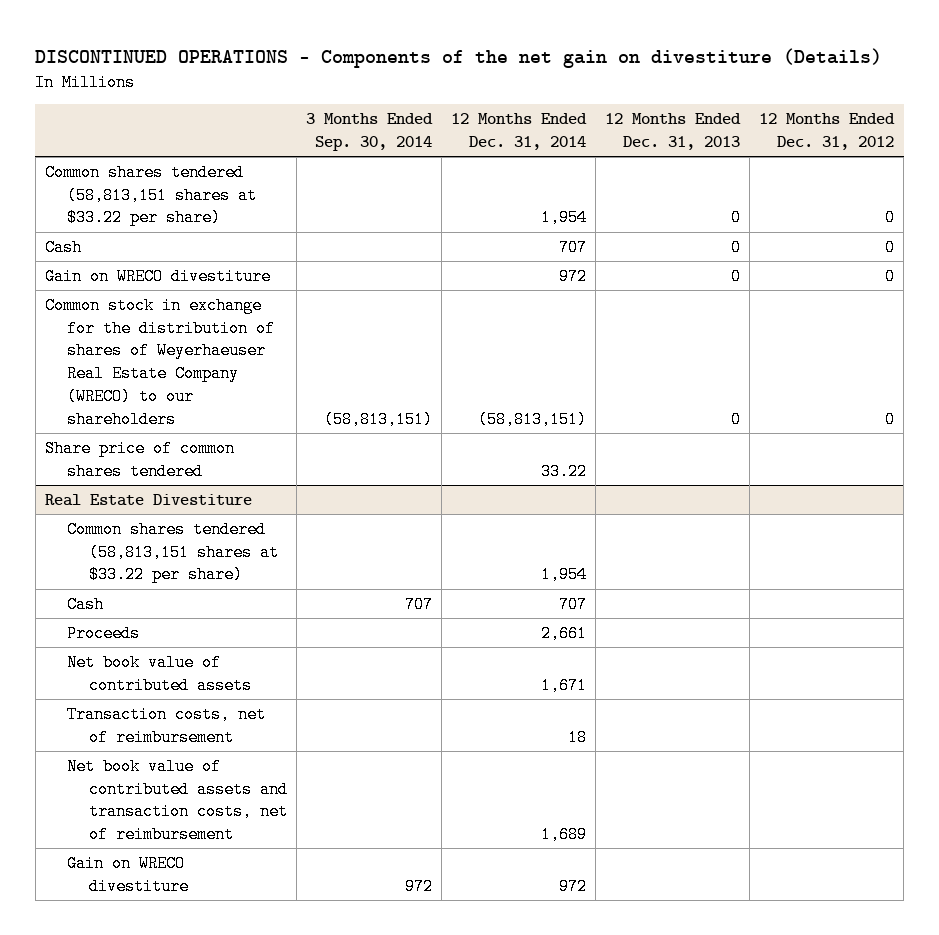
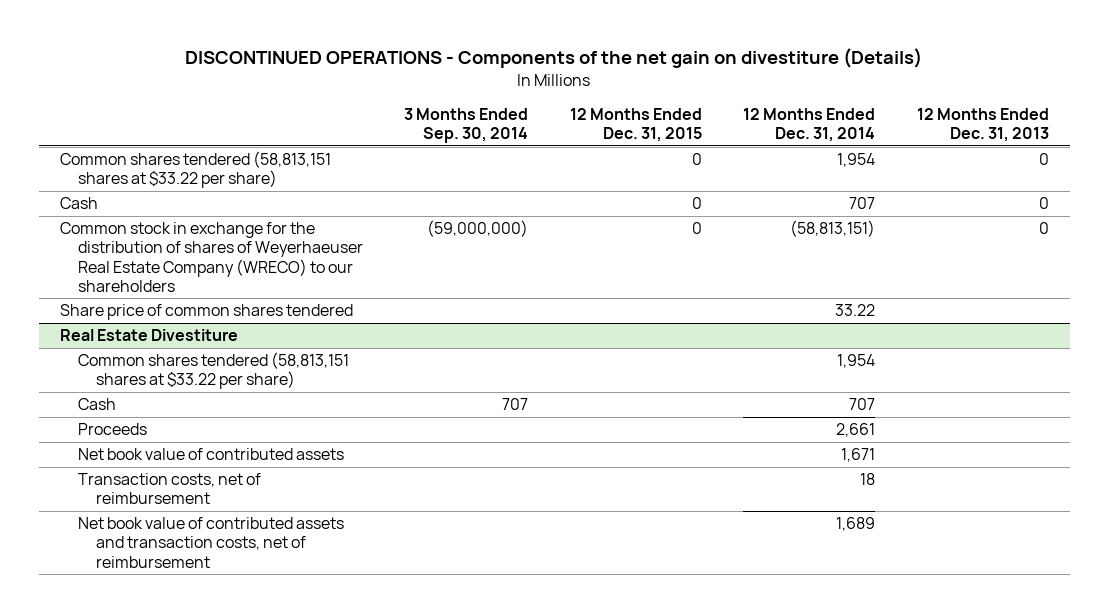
[759,113,896,151] 12 Months Ended Dec. 31, 2012 -> none
none -> [569,107,702,143] 12 Months Ended Dec. 31, 2015
[44,267,271,285] Gain on WRECO divestiture -> none
[324,410,434,428] (58,813,151) -> [427,220,529,238] (59,000,000)
[66,854,190,895] Gain on WRECO divestiture -> none

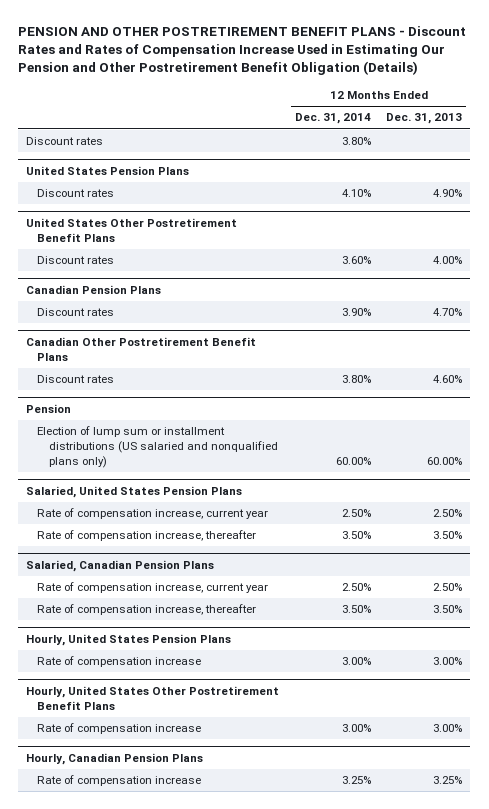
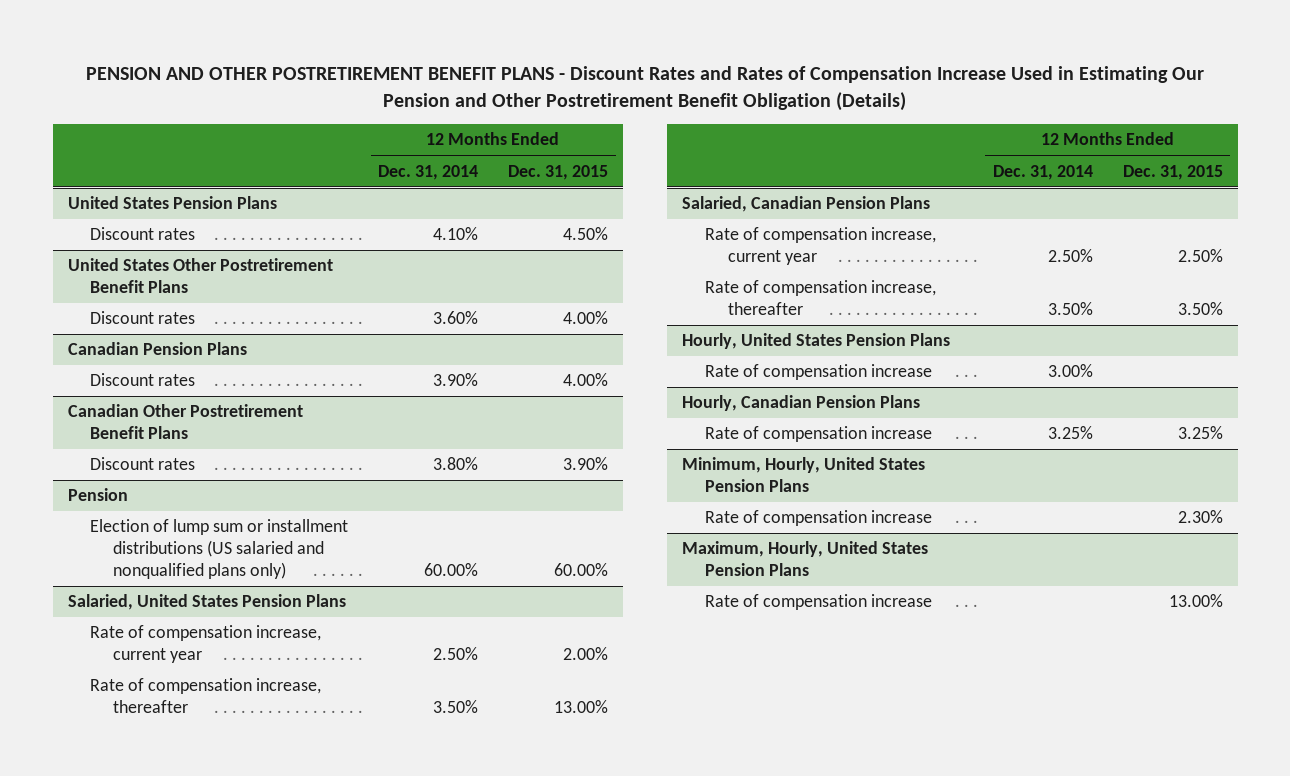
[386,113,463,125] Dec. 31, 2013 -> none
none -> [508,164,609,180] Dec. 31, 2015
[26,137,104,146] Discount rates -> none
[26,685,280,710] Hourly, United States Other Postretirement Benefit Plans -> none
[37,723,202,735] Rate of compensation increase -> none
none -> [682,457,926,493] Minimum, Hourly, United States Pension Plans
none -> [704,510,932,527] Rate of compensation increase
none -> [682,541,929,577] Maximum, Hourly, United States Pension Plans
none -> [704,594,932,611] Rate of compensation increase

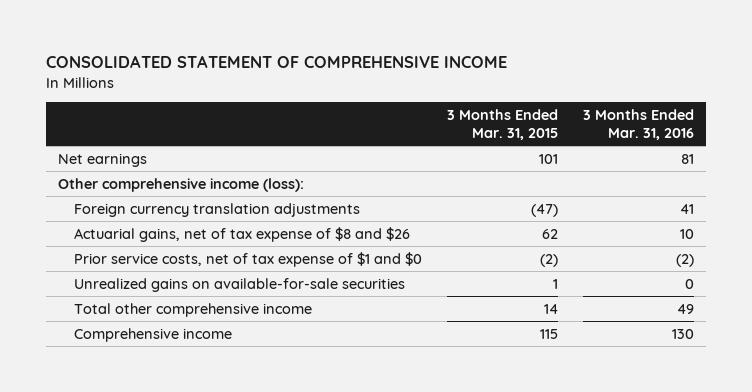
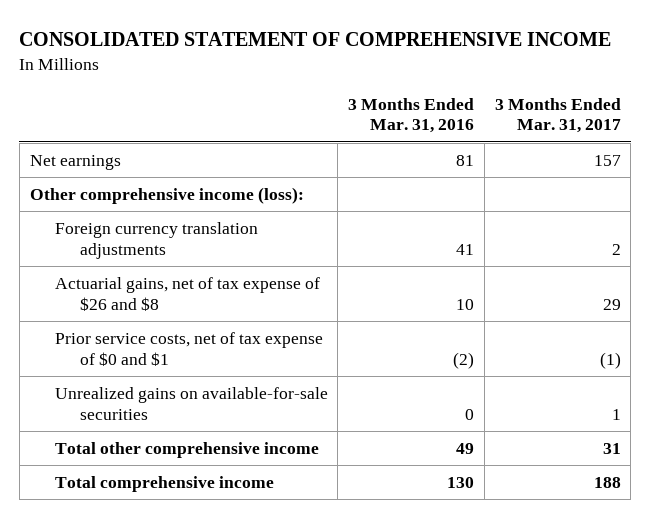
[447,108,559,140] 3 Months Ended Mar. 31, 2015 -> none
none -> [494,97,621,134] 3 Months Ended Mar. 31, 2017
[74,226,411,242] Actuarial gains, net of tax expense of $8 and $26 -> [54,276,320,311] Actuarial gains, net of tax expense of $26 and $8
[74,251,423,267] Prior service costs, net of tax expense of $1 and $0 -> [54,331,323,366] Prior service costs, net of tax expense of $0 and $1
[74,327,233,342] Comprehensive income -> [54,475,274,492] Total comprehensive income

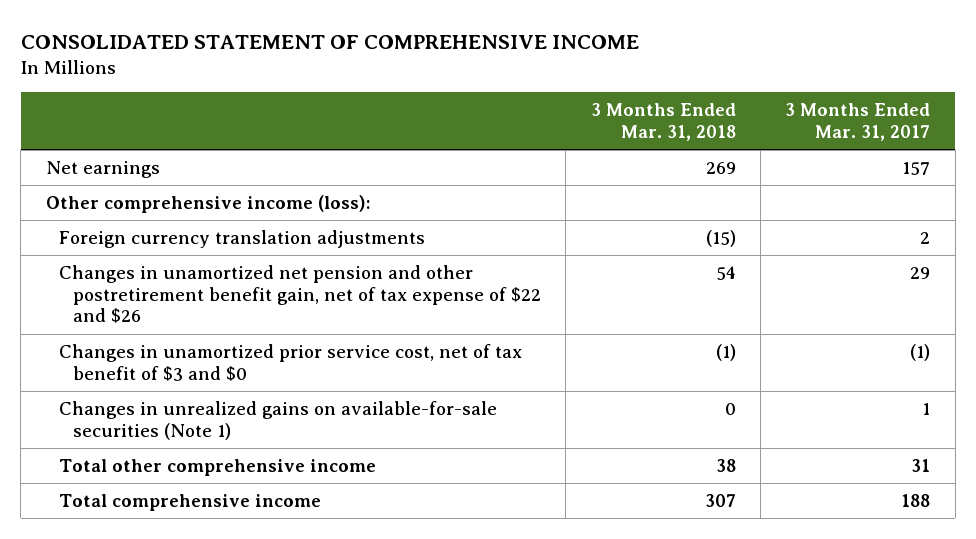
[348,97,475,134] 3 Months Ended Mar. 31, 2016 -> none
none -> [590,102,736,141] 3 Months Ended Mar. 31, 2018
[54,276,320,311] Actuarial gains, net of tax expense of $26 and $8 -> [59,264,542,324] Changes in unamortized net pension and other postretirement benefit gain, net of tax expense of $22 and $26
[54,331,323,366] Prior service costs, net of tax expense of $0 and $1 -> [59,343,523,381] Changes in unamortized prior service cost, net of tax benefit of $3 and $0
[54,386,328,420] Unrealized gains on available-for-sale securities -> [59,400,498,440] Changes in unrealized gains on available-for-sale securities (Note 1)

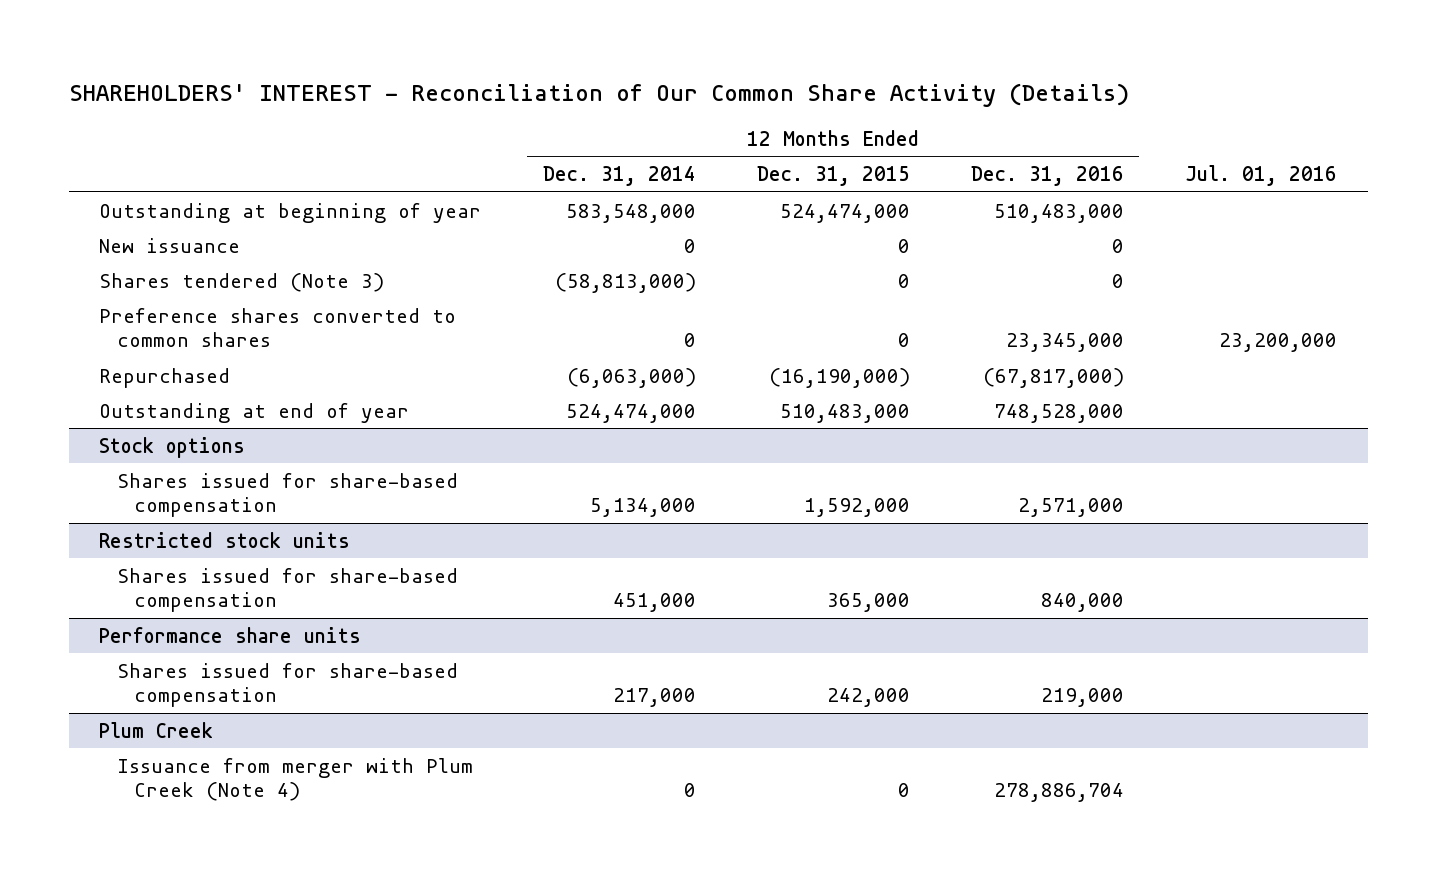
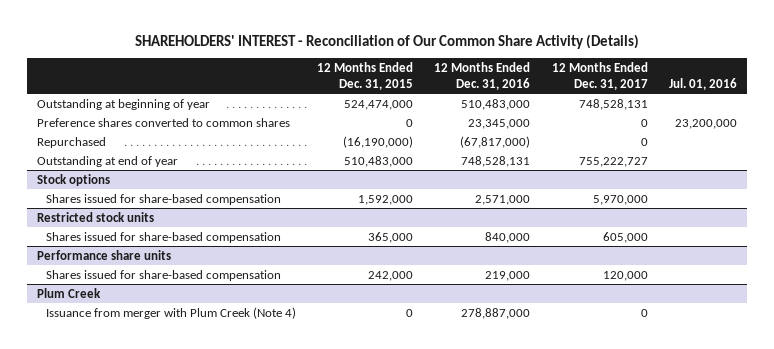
[542,166,696,187] Dec. 31, 2014 -> none
none -> [551,61,648,90] 12 Months Ended Dec. 31, 2017
[99,237,241,253] New issuance -> none
[99,272,385,292] Shares tendered (Note 3) -> none
[994,403,1125,423] 748,528,000 -> [461,155,531,167] 748,528,131
[994,783,1125,803] 278,886,704 -> [461,307,531,319] 278,887,000

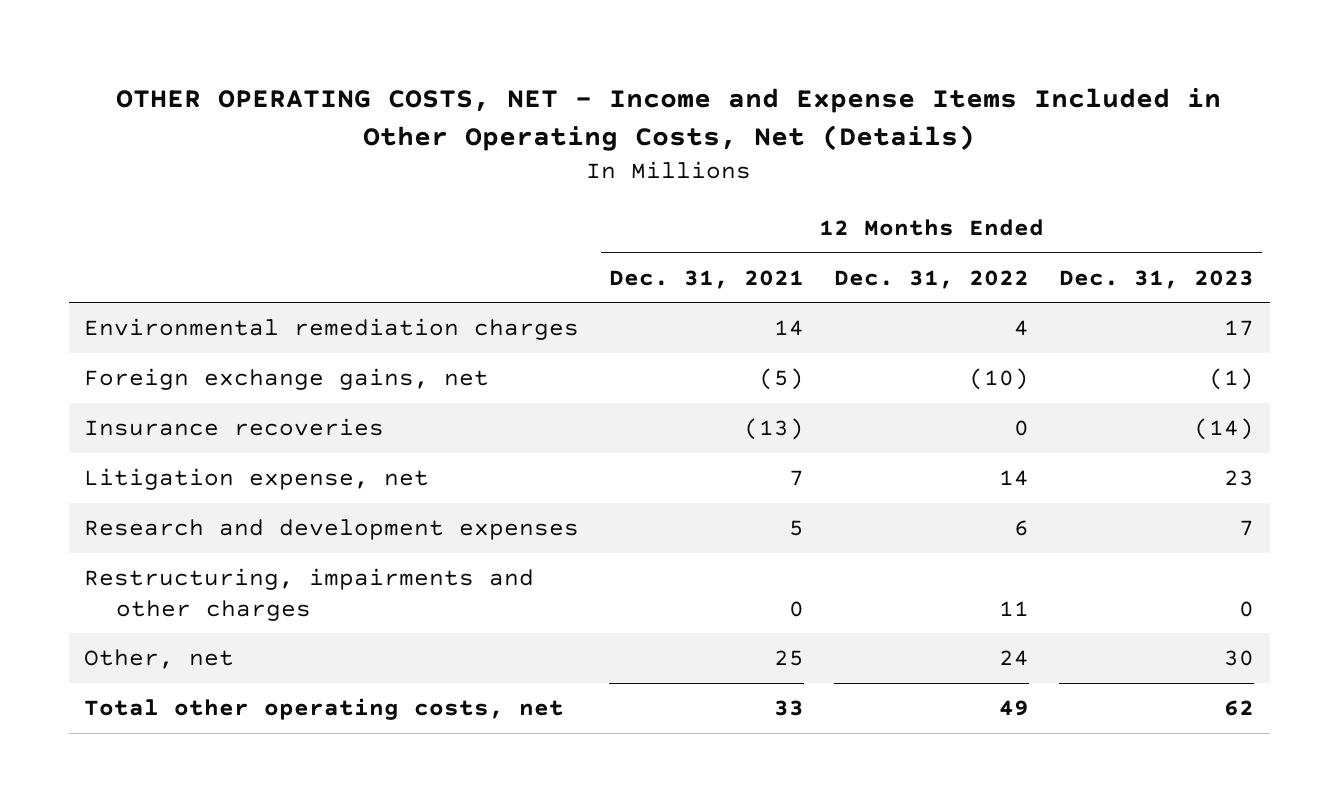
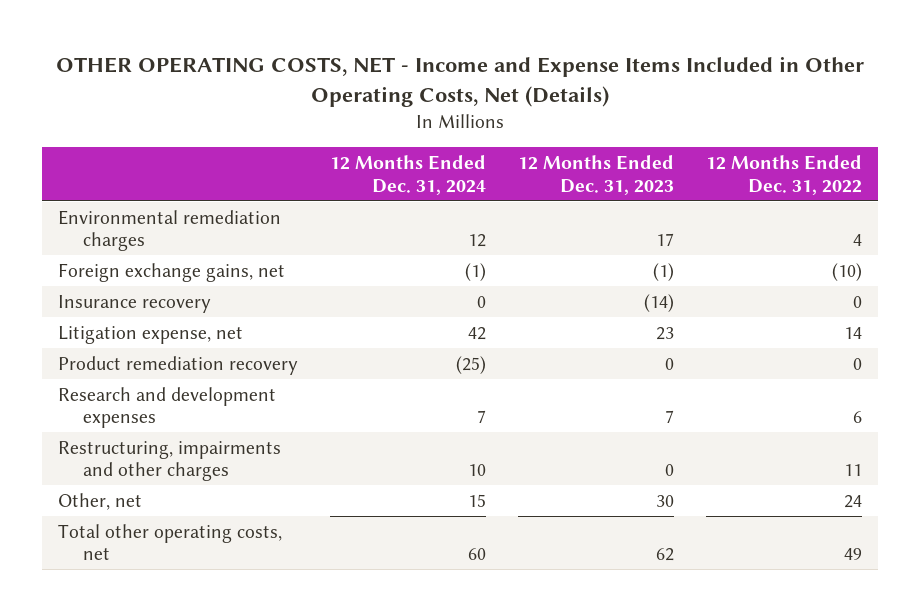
[608,269,804,289] Dec. 31, 2021 -> none
none -> [330,154,487,195] 12 Months Ended Dec. 31, 2024
[83,418,384,437] Insurance recoveries -> [58,294,212,313] Insurance recovery
none -> [58,355,299,375] Product remediation recovery

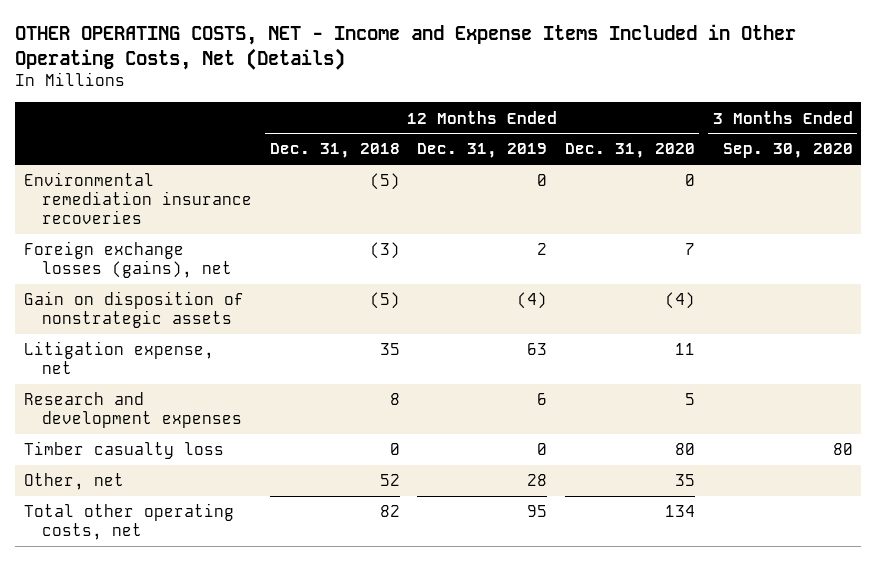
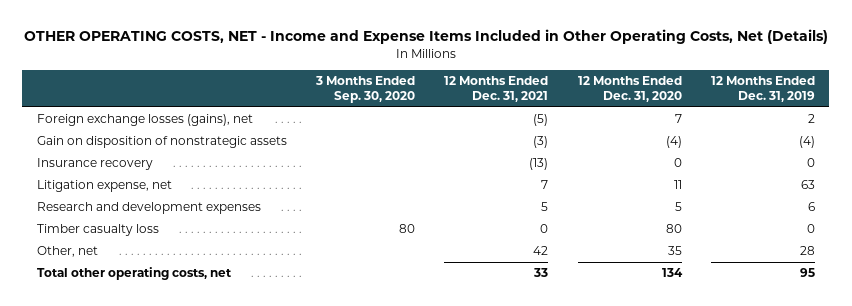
[269,143,400,159] Dec. 31, 2018 -> none
none -> [444,75,549,102] 12 Months Ended Dec. 31, 2021
[23,172,252,225] Environmental remediation insurance recoveries -> none
none -> [36,158,153,171] Insurance recovery

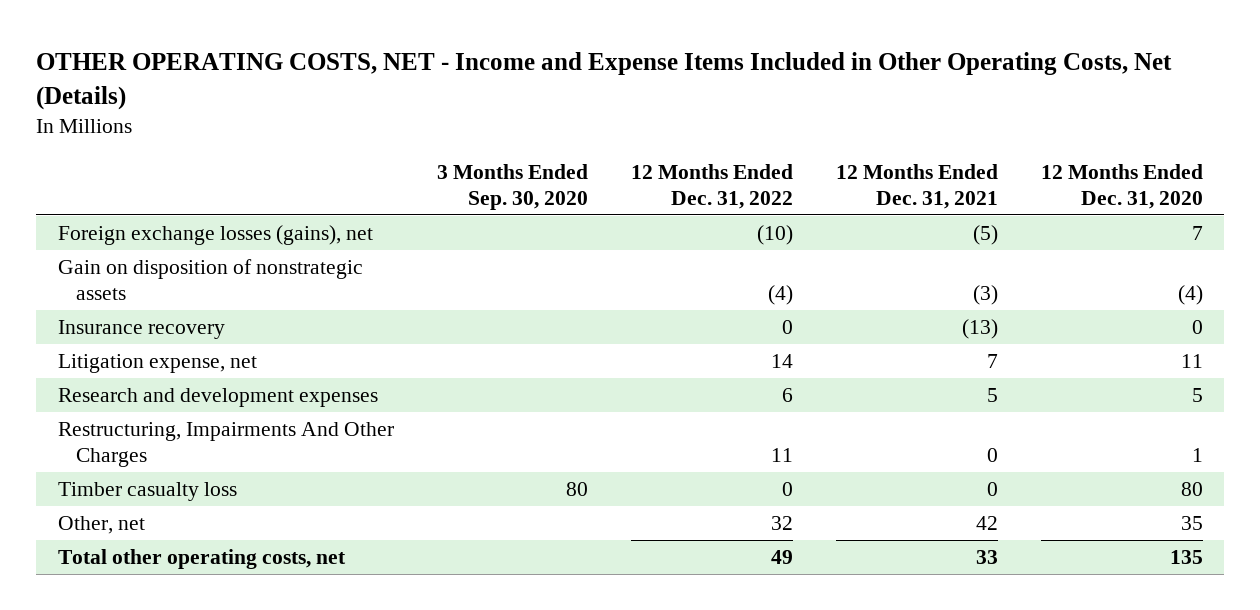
[710,75,815,102] 12 Months Ended Dec. 31, 2019 -> none
none -> [630,163,793,209] 12 Months Ended Dec. 31, 2022
none -> [57,422,394,468] Restructuring, Impairments And Other Charges
[661,268,683,278] 134 -> [1169,550,1203,565] 135

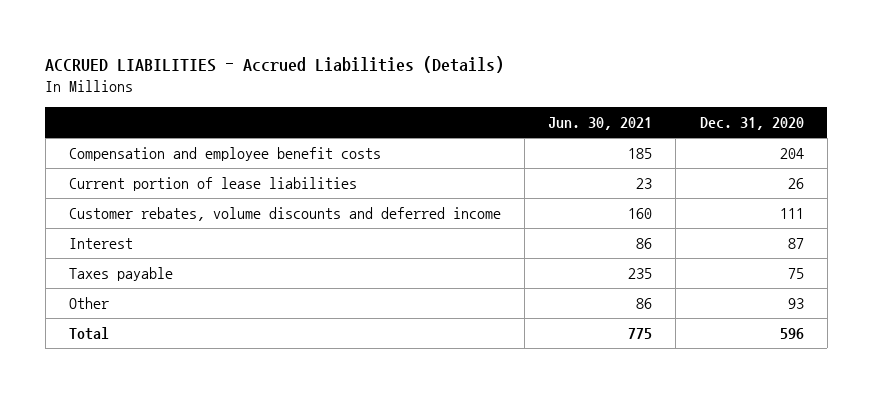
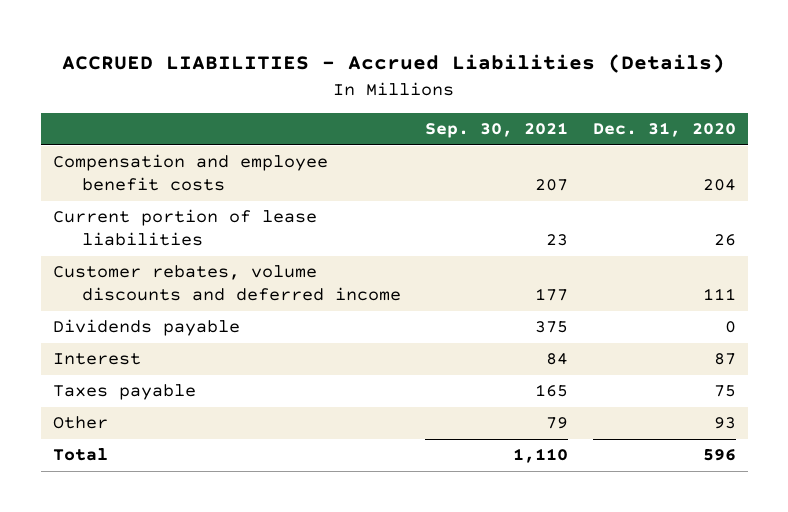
[548,117,653,131] Jun. 30, 2021 -> none
none -> [425,122,569,139] Sep. 30, 2021
none -> [52,319,240,337] Dividends payable

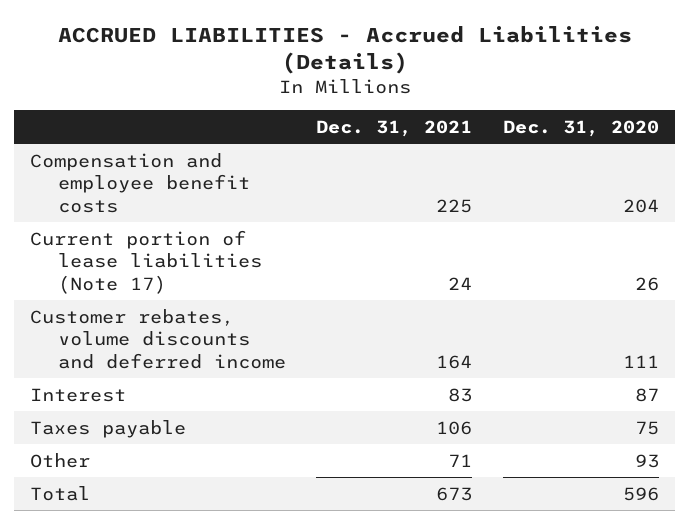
[425,122,569,139] Sep. 30, 2021 -> none
none -> [316,119,473,137] Dec. 31, 2021
[52,209,317,247] Current portion of lease liabilities -> [29,229,262,294] Current portion of lease liabilities (Note 17)
[52,319,240,337] Dividends payable -> none

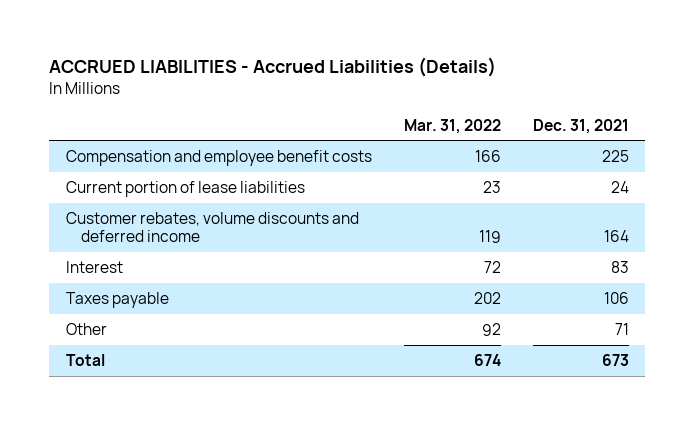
[503,119,660,137] Dec. 31, 2020 -> none
none -> [403,118,501,134] Mar. 31, 2022
[29,229,262,294] Current portion of lease liabilities (Note 17) -> [65,180,305,197] Current portion of lease liabilities

